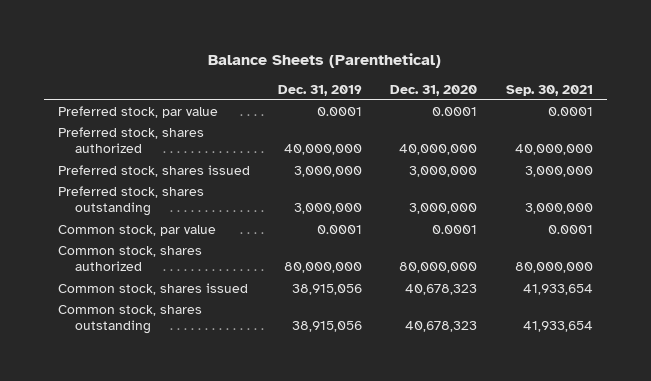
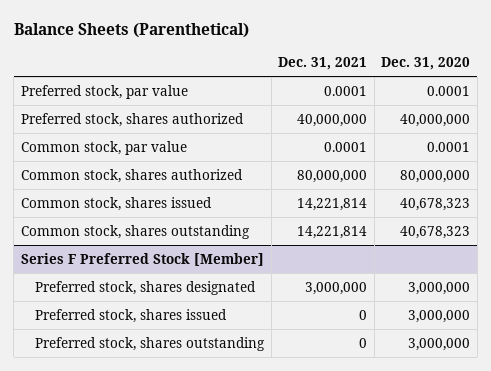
[278,84,363,96] Dec. 31, 2019 -> none
[505,84,593,96] Sep. 30, 2021 -> none
none -> [278,57,368,71] Dec. 31, 2021
[57,165,250,178] Preferred stock, shares issued -> none
[57,186,204,217] Preferred stock, shares outstanding -> none
none -> [20,252,264,266] Series F Preferred Stock [Member]
none -> [35,280,257,295] Preferred stock, shares designated
none -> [35,308,228,323] Preferred stock, shares issued
none -> [35,336,266,351] Preferred stock, shares outstanding

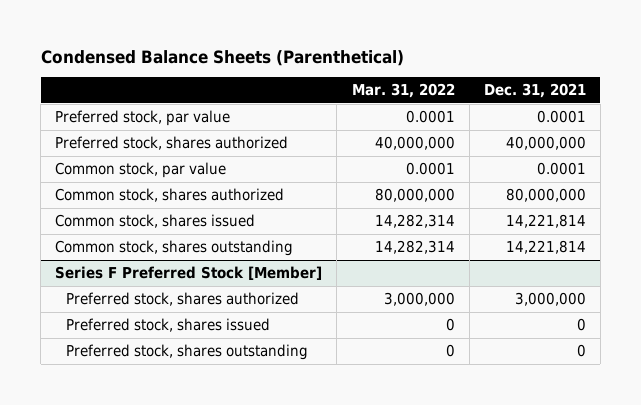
[13,22,249,38] Balance Sheets (Parenthetical) -> [40,50,404,67] Condensed Balance Sheets (Parenthetical)
[381,57,471,71] Dec. 31, 2020 -> none
none -> [351,83,455,99] Mar. 31, 2022
[35,280,257,295] Preferred stock, shares designated -> [65,292,299,307] Preferred stock, shares authorized

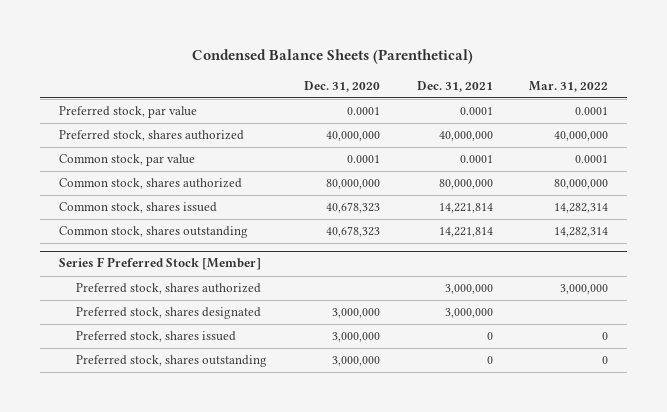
none -> [304,80,381,92] Dec. 31, 2020
none -> [76,307,262,320] Preferred stock, shares designated

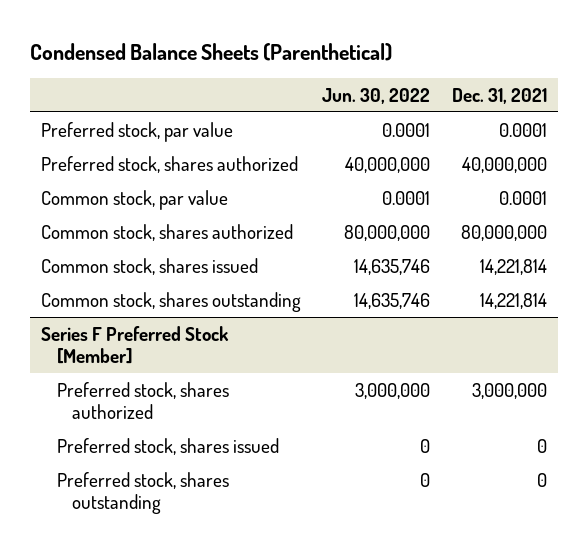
[304,80,381,92] Dec. 31, 2020 -> none
[529,80,609,92] Mar. 31, 2022 -> none
none -> [322,87,431,104] Jun. 30, 2022
[76,307,262,320] Preferred stock, shares designated -> none

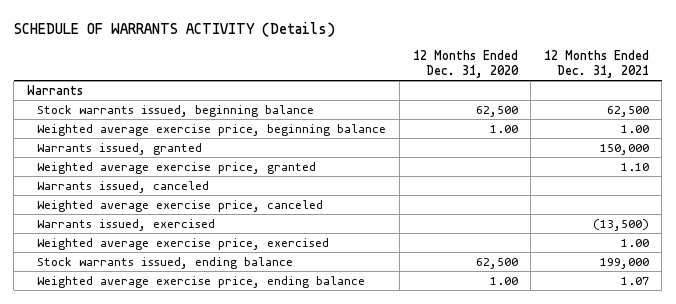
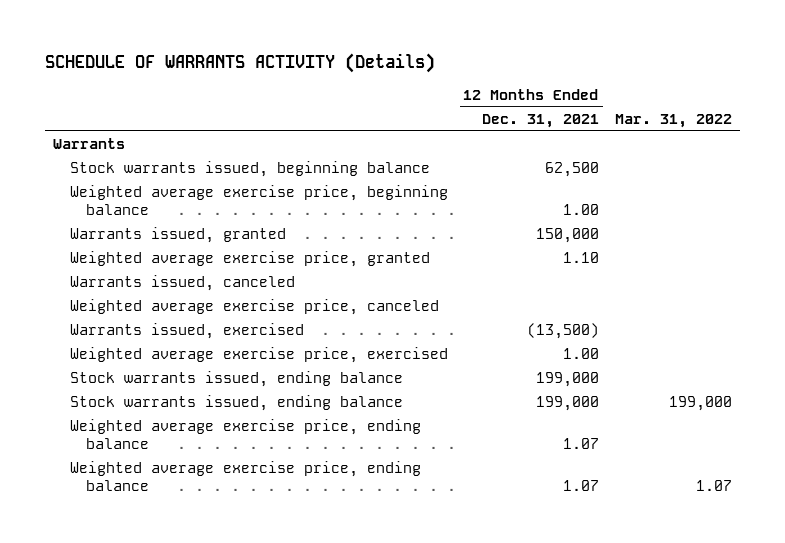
[412,50,519,78] 12 Months Ended Dec. 31, 2020 -> none
none -> [614,114,732,129] Mar. 31, 2022
none -> [69,395,403,412] Stock warrants issued, ending balance
none -> [69,461,421,491] Weighted average exercise price, ending balance

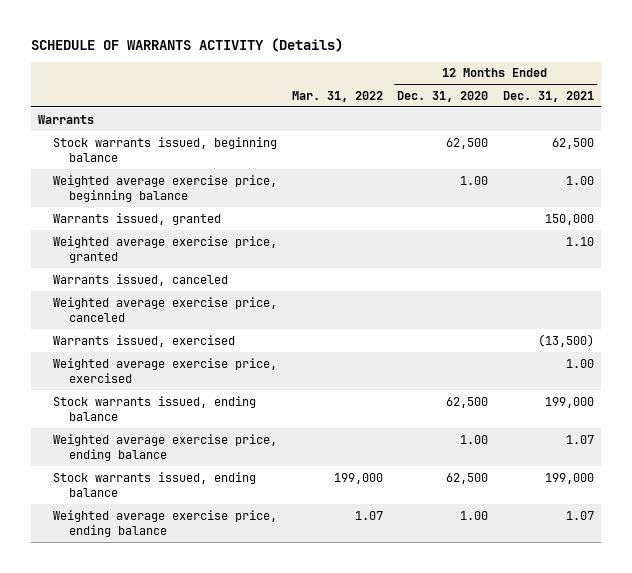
none -> [397,91,489,103] Dec. 31, 2020
[69,395,403,412] Stock warrants issued, ending balance -> [53,471,257,497] Stock warrants issued, ending balance

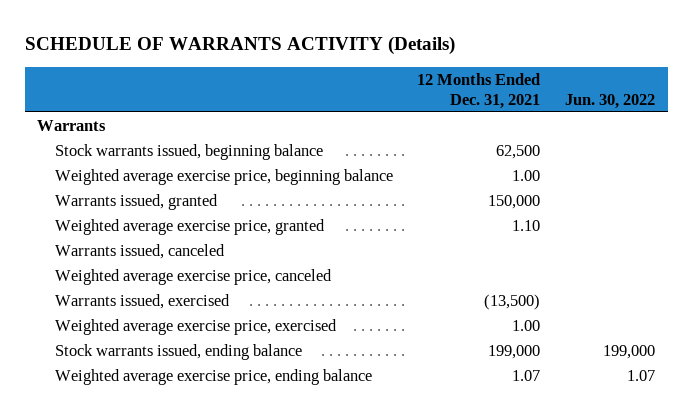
[291,91,383,103] Mar. 31, 2022 -> none
[397,91,489,103] Dec. 31, 2020 -> none
none -> [565,93,656,109] Jun. 30, 2022
[53,471,257,497] Stock warrants issued, ending balance -> none
[53,509,278,537] Weighted average exercise price, ending balance -> none

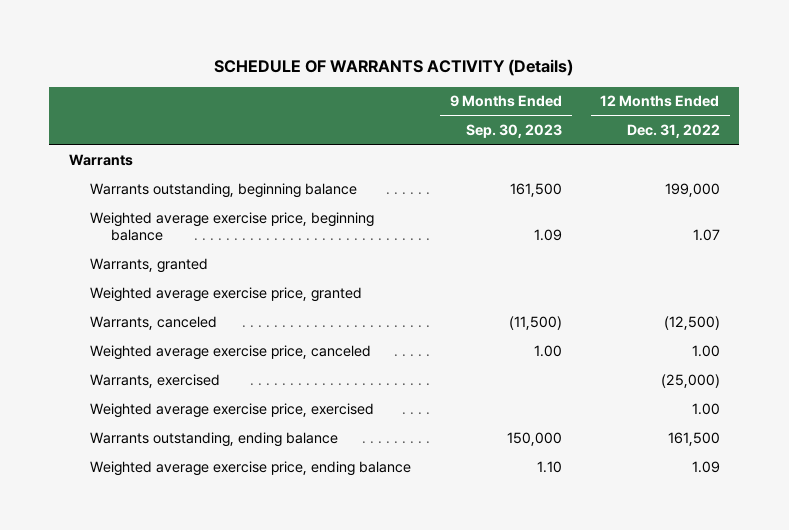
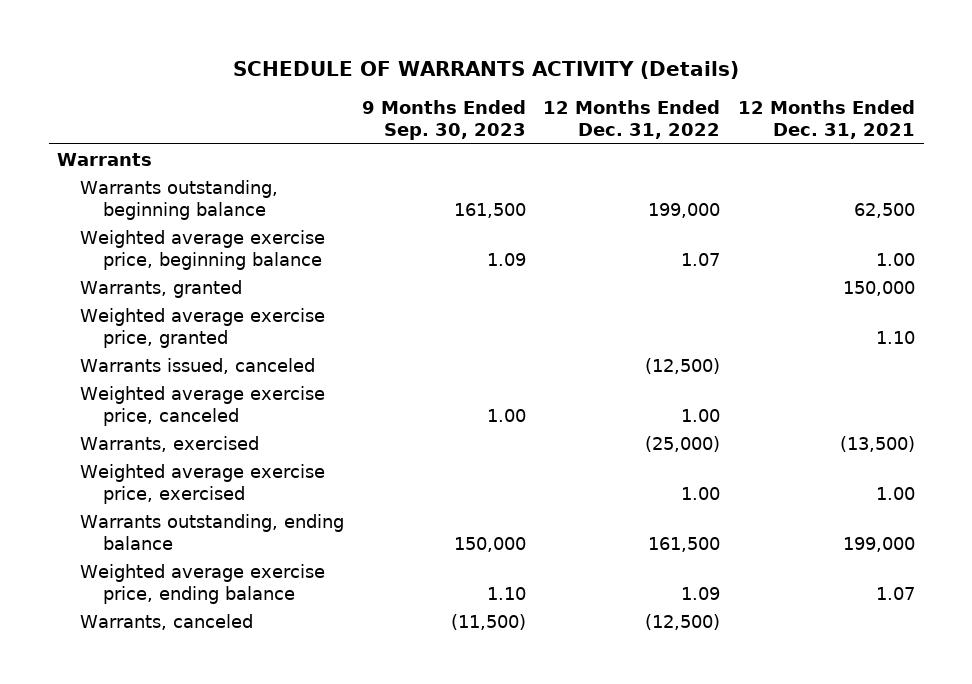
none -> [737,99,915,139] 12 Months Ended Dec. 31, 2021
none -> [80,357,316,374] Warrants issued, canceled
[89,315,217,330] Warrants, canceled -> [80,613,254,630] Warrants, canceled

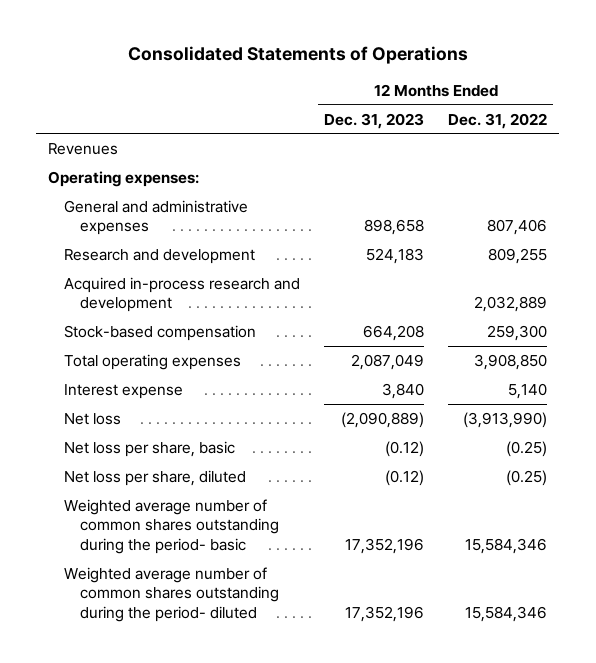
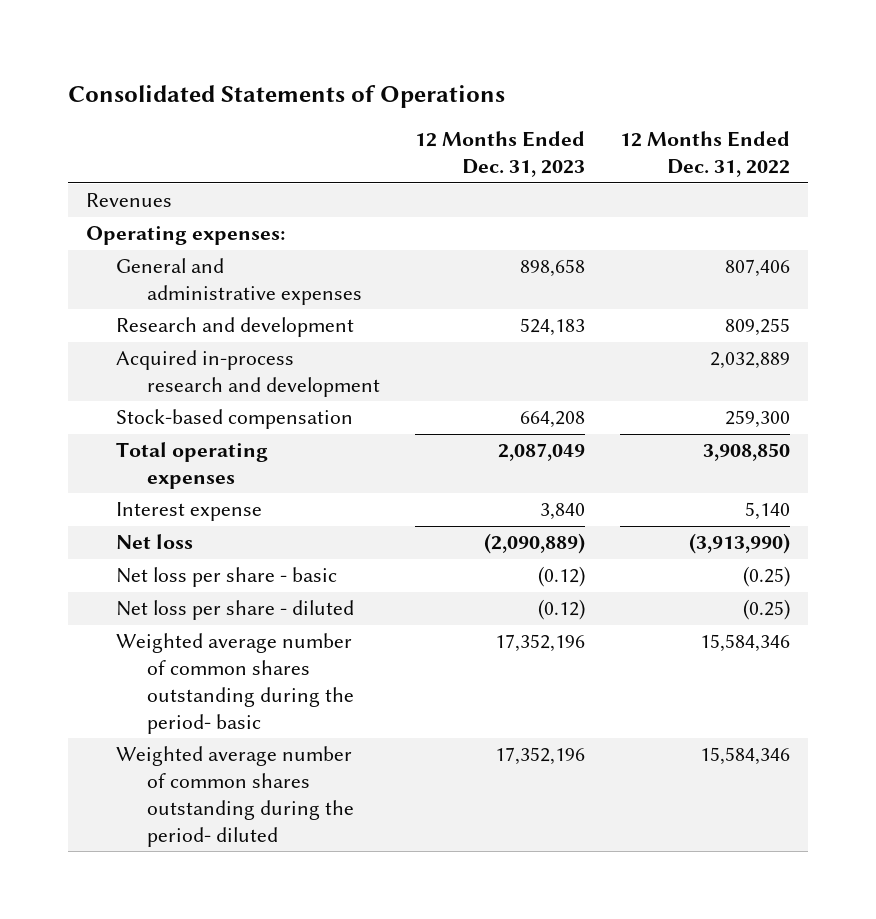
[64,440,236,457] Net loss per share, basic -> [116,567,338,588] Net loss per share - basic
[64,469,247,486] Net loss per share, diluted -> [116,600,355,621] Net loss per share - diluted

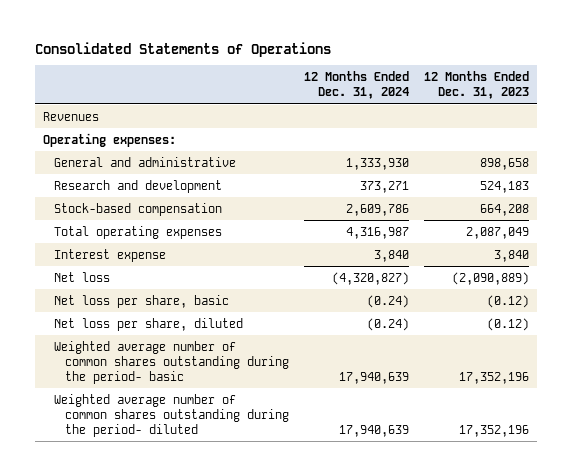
[620,131,791,178] 12 Months Ended Dec. 31, 2022 -> none
none -> [304,70,410,100] 12 Months Ended Dec. 31, 2024
[116,258,362,306] General and administrative expenses -> [54,156,237,167] General and administrative
[116,350,380,398] Acquired in-process research and development -> none
[116,567,338,588] Net loss per share - basic -> [54,294,230,308] Net loss per share, basic
[116,600,355,621] Net loss per share - diluted -> [54,317,244,331] Net loss per share, diluted

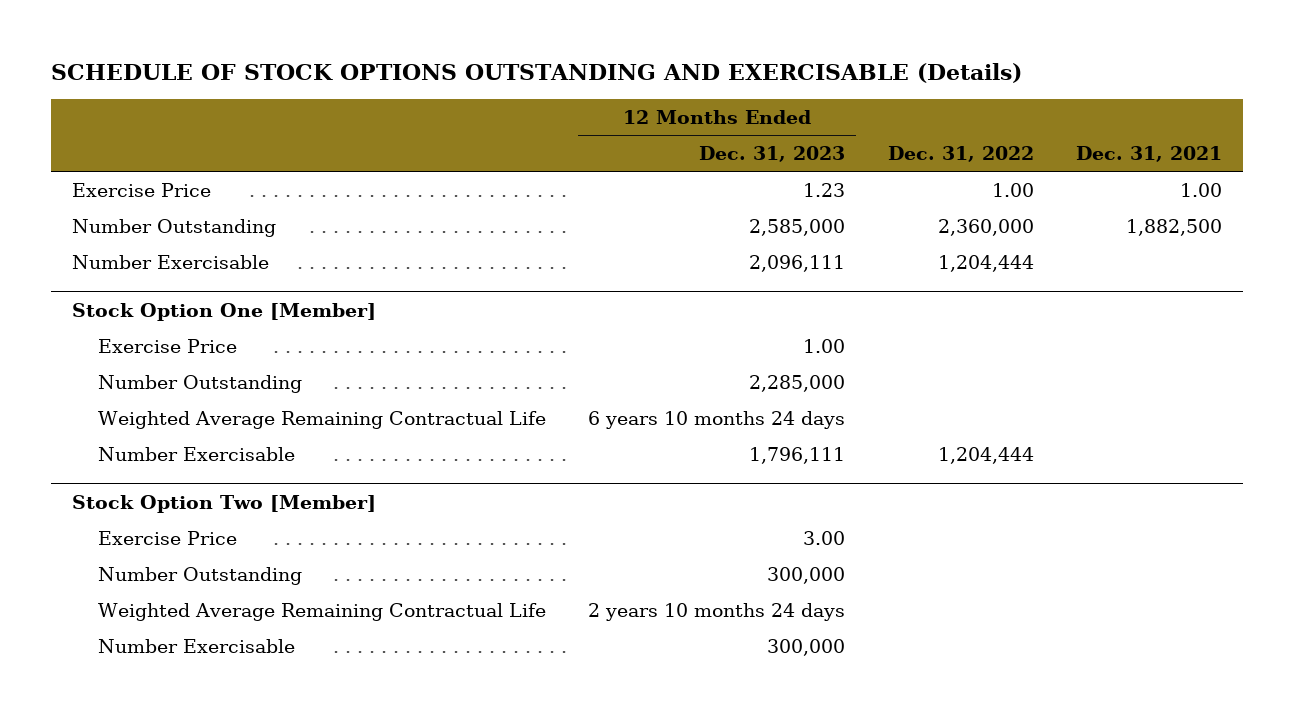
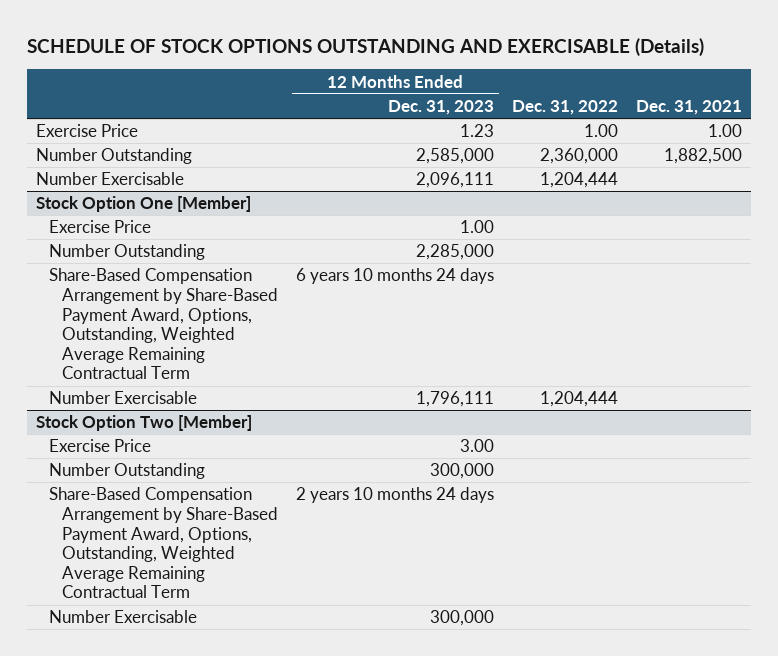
[98,410,547,429] Weighted Average Remaining Contractual Life -> [49,268,279,380] Share-Based Compensation Arrangement by Share-Based Payment Award, Options, Outstanding, Weighted Average Remaining Contractual Term
[98,602,547,621] Weighted Average Remaining Contractual Life -> [49,487,279,599] Share-Based Compensation Arrangement by Share-Based Payment Award, Options, Outstanding, Weighted Average Remaining Contractual Term

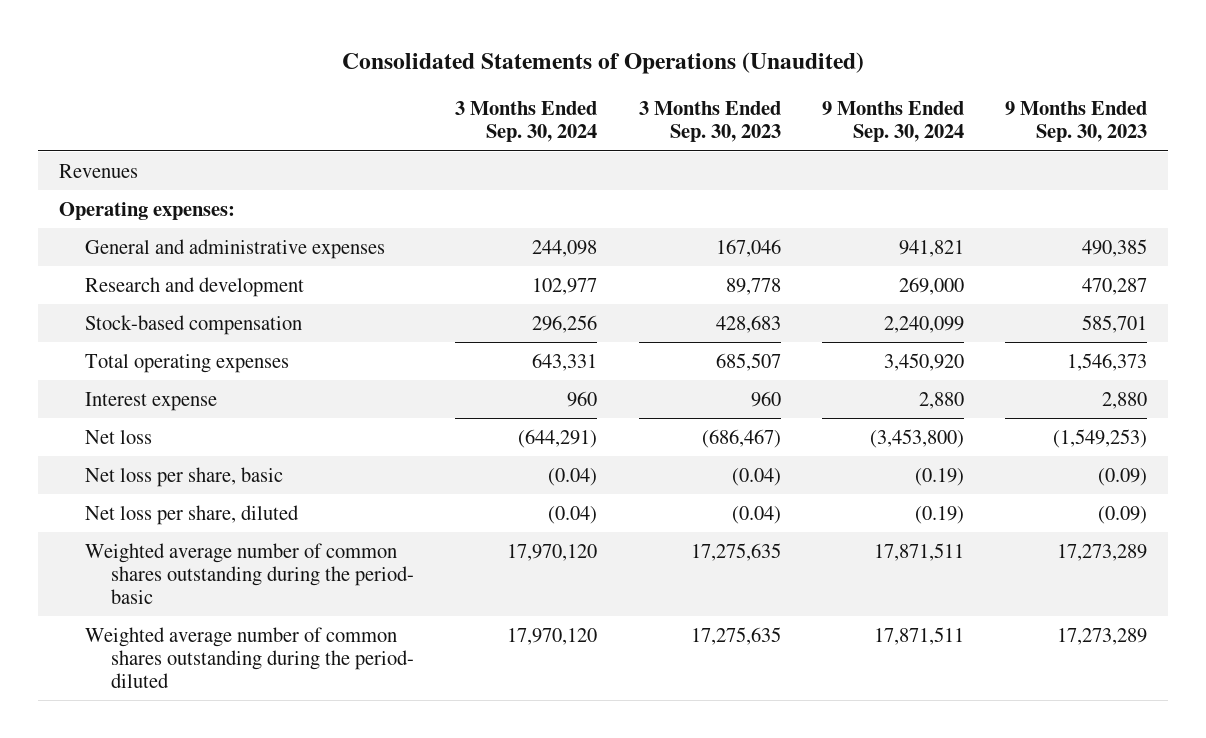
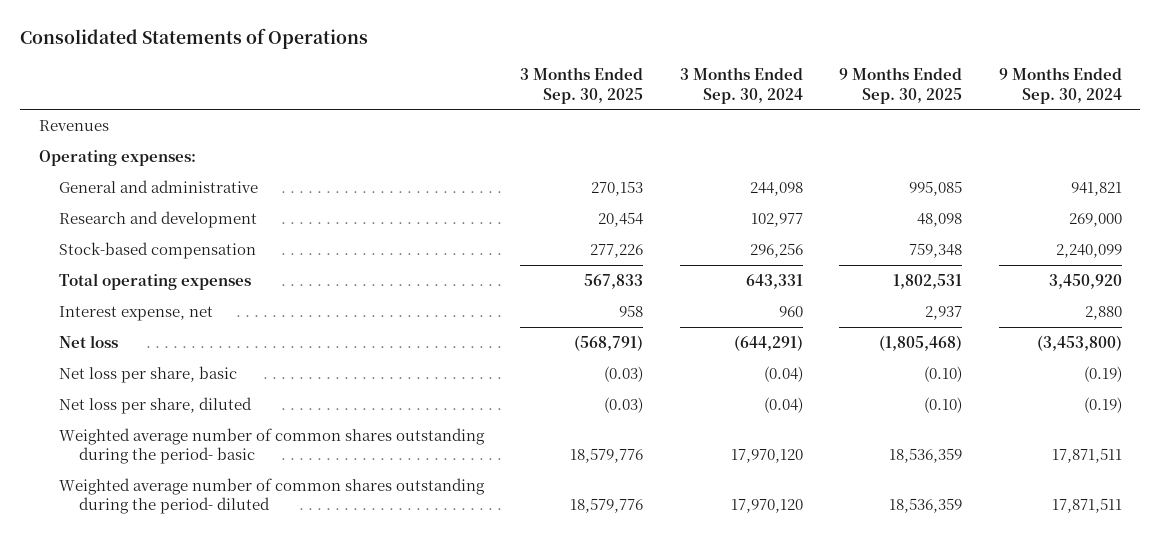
[341,52,864,75] Consolidated Statements of Operations (Unaudited) -> [20,27,369,49] Consolidated Statements of Operations
[638,101,781,143] 3 Months Ended Sep. 30, 2023 -> none
[1005,101,1148,143] 9 Months Ended Sep. 30, 2023 -> none
none -> [520,66,644,104] 3 Months Ended Sep. 30, 2025
none -> [839,66,963,104] 9 Months Ended Sep. 30, 2025
[84,238,385,259] General and administrative expenses -> [58,179,258,193] General and administrative
[84,391,217,411] Interest expense -> [58,305,213,321] Interest expense, net

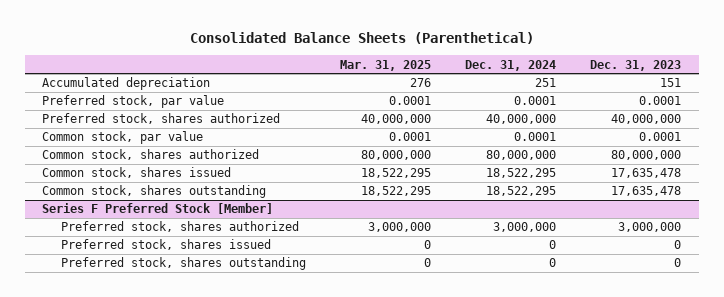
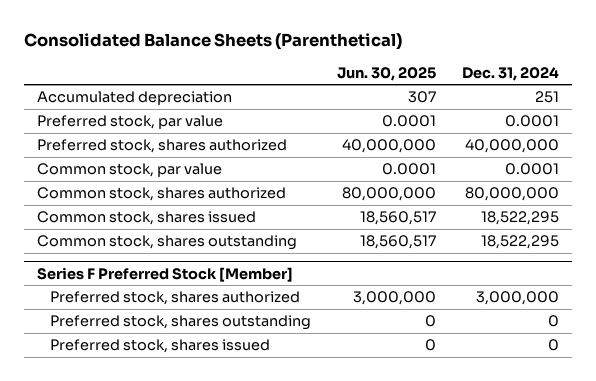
[339,59,431,71] Mar. 31, 2025 -> none
[590,59,682,71] Dec. 31, 2023 -> none
none -> [336,66,436,81] Jun. 30, 2025
[60,239,271,251] Preferred stock, shares issued -> [49,339,270,354] Preferred stock, shares issued

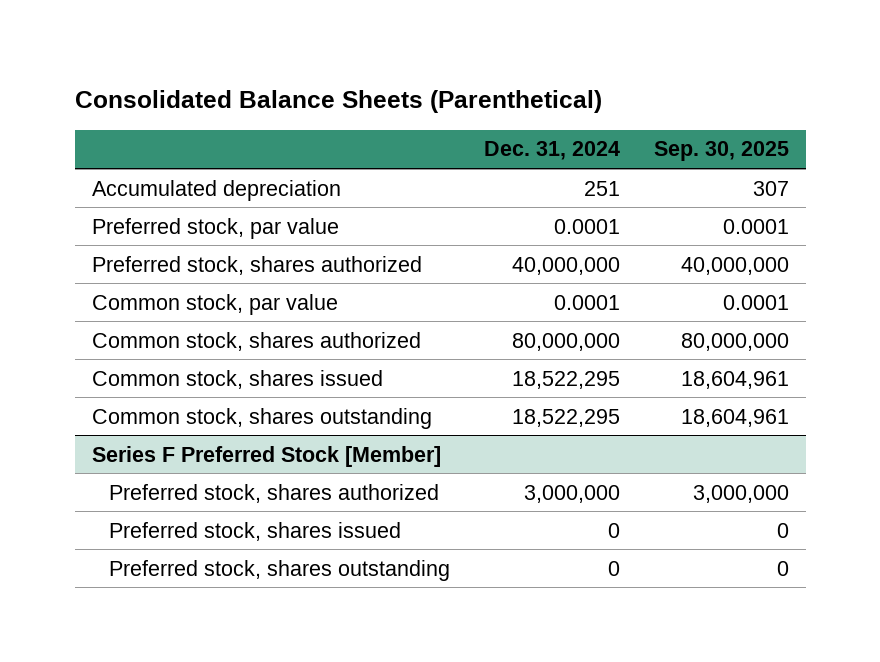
[336,66,436,81] Jun. 30, 2025 -> none
none -> [653,141,789,162] Sep. 30, 2025
[49,315,311,331] Preferred stock, shares outstanding -> [109,559,451,581] Preferred stock, shares outstanding

